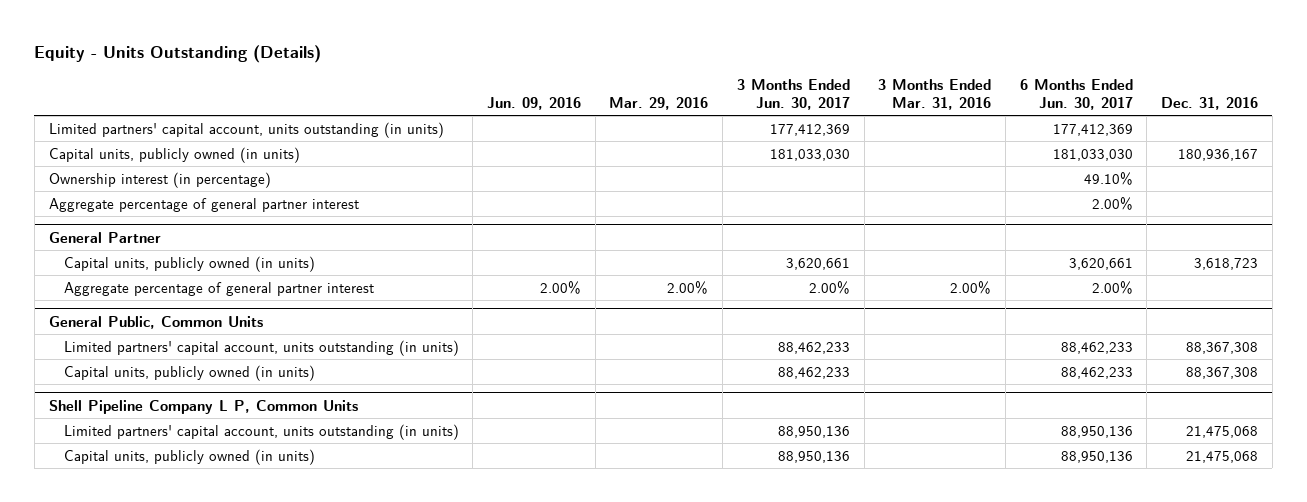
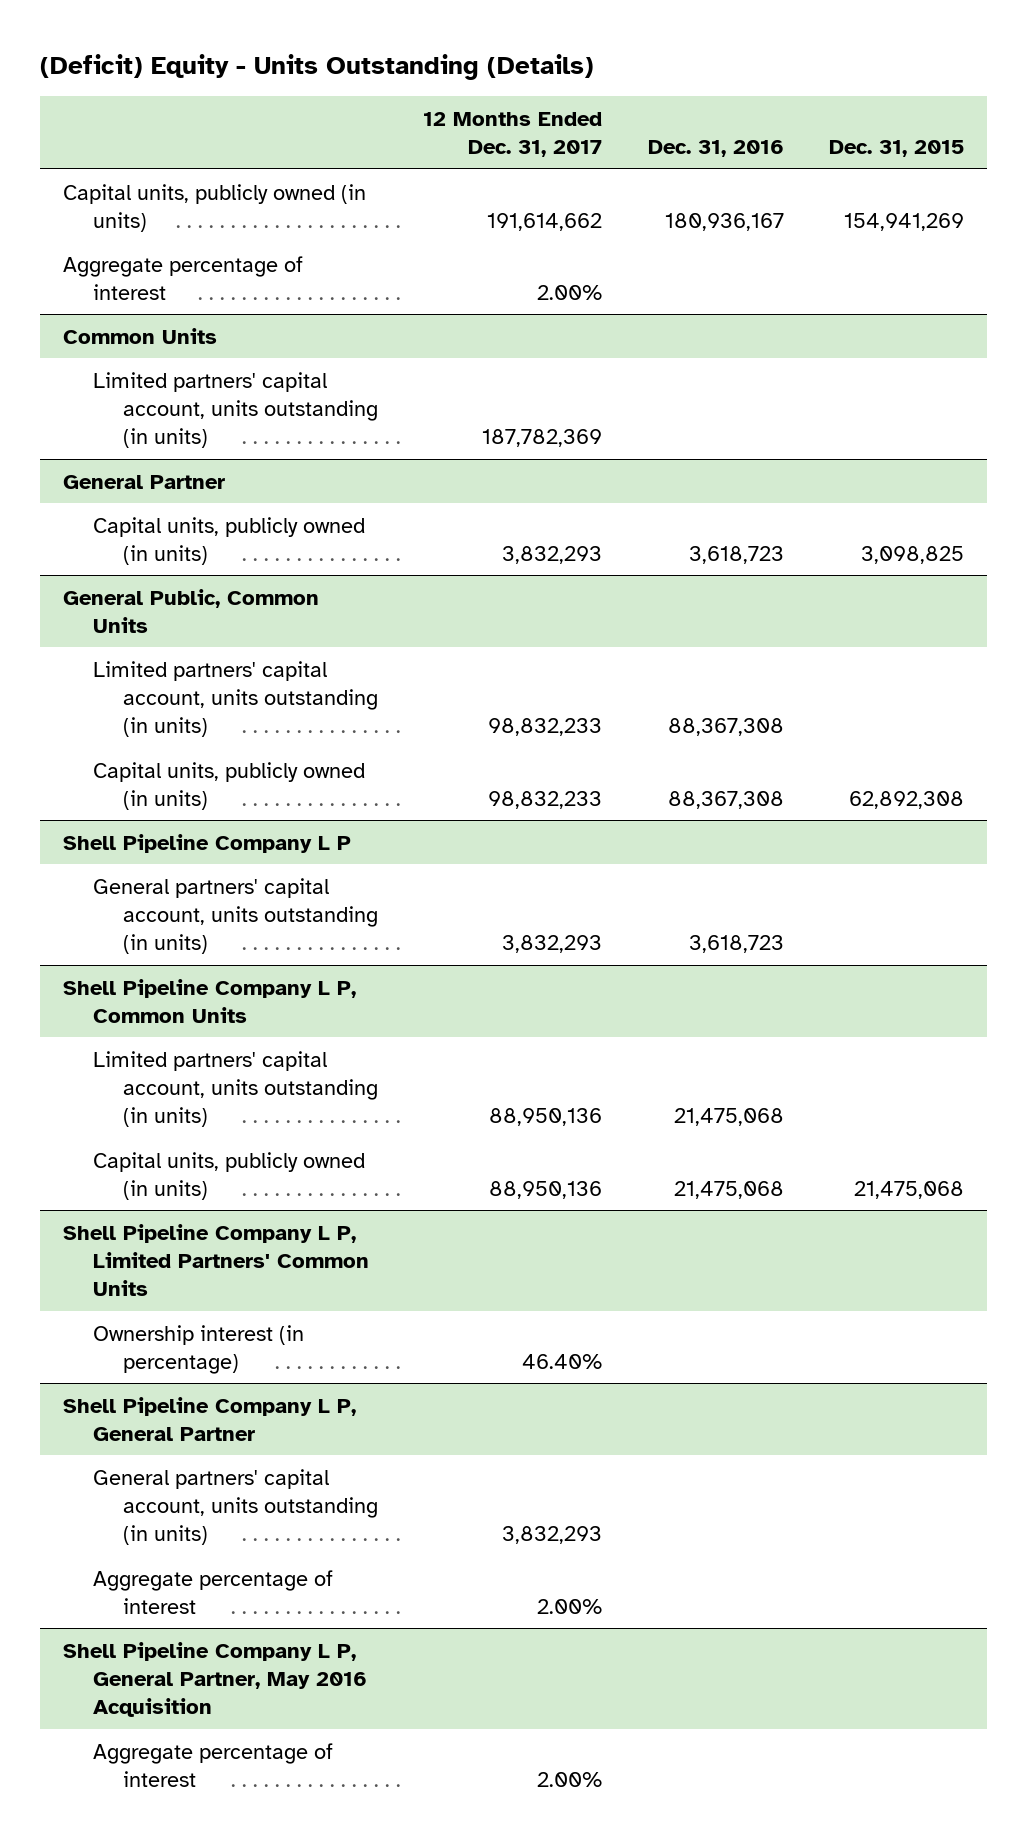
[34,44,322,63] Equity - Units Outstanding (Details) -> [40,54,595,81] (Deficit) Equity - Units Outstanding (Details)
[487,97,582,111] Jun. 09, 2016 -> none
[609,97,709,111] Mar. 29, 2016 -> none
[736,79,850,111] 3 Months Ended Jun. 30, 2017 -> none
[878,79,992,111] 3 Months Ended Mar. 31, 2016 -> none
[1019,79,1133,111] 6 Months Ended Jun. 30, 2017 -> none
none -> [423,111,603,158] 12 Months Ended Dec. 31, 2017
none -> [829,140,965,158] Dec. 31, 2015
[48,121,444,138] Limited partners' capital account, units outstanding (in units) -> none
[48,171,271,188] Ownership interest (in percentage) -> none
[48,197,359,212] Aggregate percentage of general partner interest -> [62,255,303,300] Aggregate percentage of interest
none -> [62,327,217,344] Common Units
none -> [92,371,378,449] Limited partners' capital account, units outstanding (in units)
[63,281,374,296] Aggregate percentage of general partner interest -> none
none -> [62,833,351,853] Shell Pipeline Company L P
none -> [92,877,378,955] General partners' capital account, units outstanding (in units)
none -> [62,1223,369,1297] Shell Pipeline Company L P, Limited Partners' Common Units
none -> [92,1324,304,1374] Ownership interest (in percentage)
none -> [62,1396,356,1441] Shell Pipeline Company L P, General Partner
none -> [92,1468,378,1546] General partners' capital account, units outstanding (in units)
none -> [92,1569,333,1614] Aggregate percentage of interest
none -> [62,1641,367,1718] Shell Pipeline Company L P, General Partner, May 2016 Acquisition
none -> [92,1742,333,1787] Aggregate percentage of interest

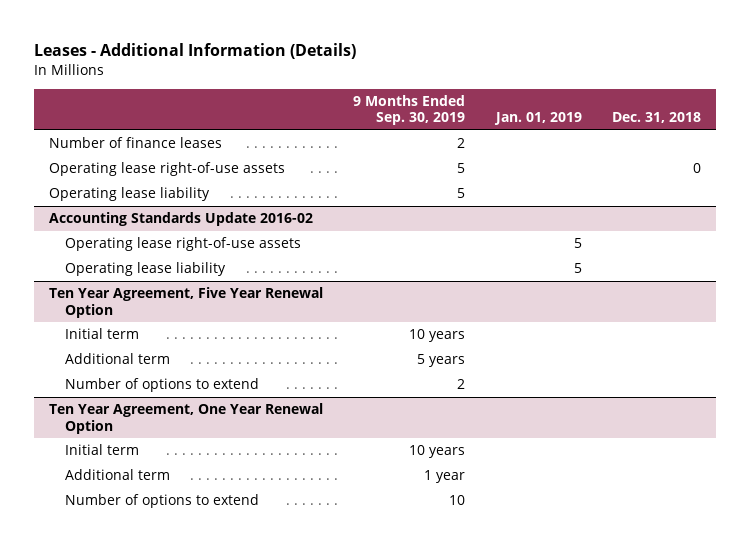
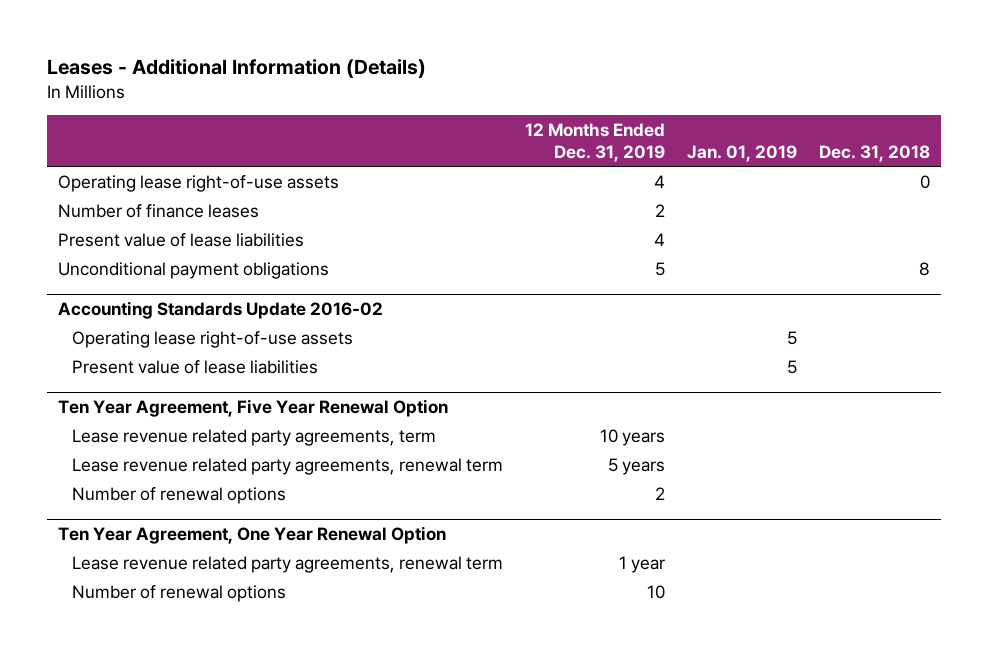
[353,95,466,126] 9 Months Ended Sep. 30, 2019 -> none
none -> [524,122,665,162] 12 Months Ended Dec. 31, 2019
[49,137,223,149] Number of finance leases -> [58,203,260,218] Number of finance leases
[49,187,211,202] Operating lease liability -> [58,232,305,247] Present value of lease liabilities
none -> [58,261,330,279] Unconditional payment obligations
[65,262,227,277] Operating lease liability -> [71,359,318,374] Present value of lease liabilities
[65,328,140,340] Initial term -> [71,428,436,446] Lease revenue related party agreements, term
[65,353,171,365] Additional term -> [71,457,503,475] Lease revenue related party agreements, renewal term
[65,378,260,393] Number of options to extend -> [71,486,286,504] Number of renewal options
[65,444,140,456] Initial term -> none
[65,469,171,481] Additional term -> [71,555,503,573] Lease revenue related party agreements, renewal term
[65,494,260,509] Number of options to extend -> [71,584,286,602] Number of renewal options

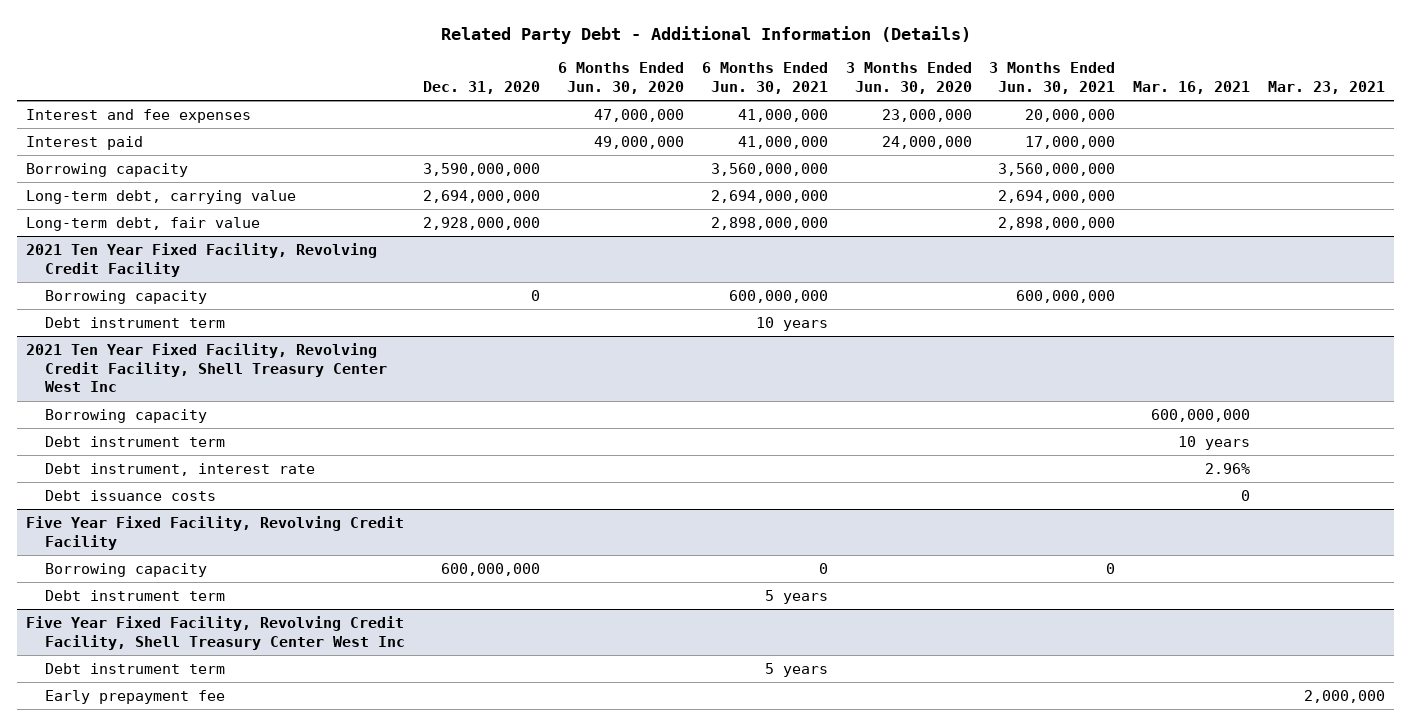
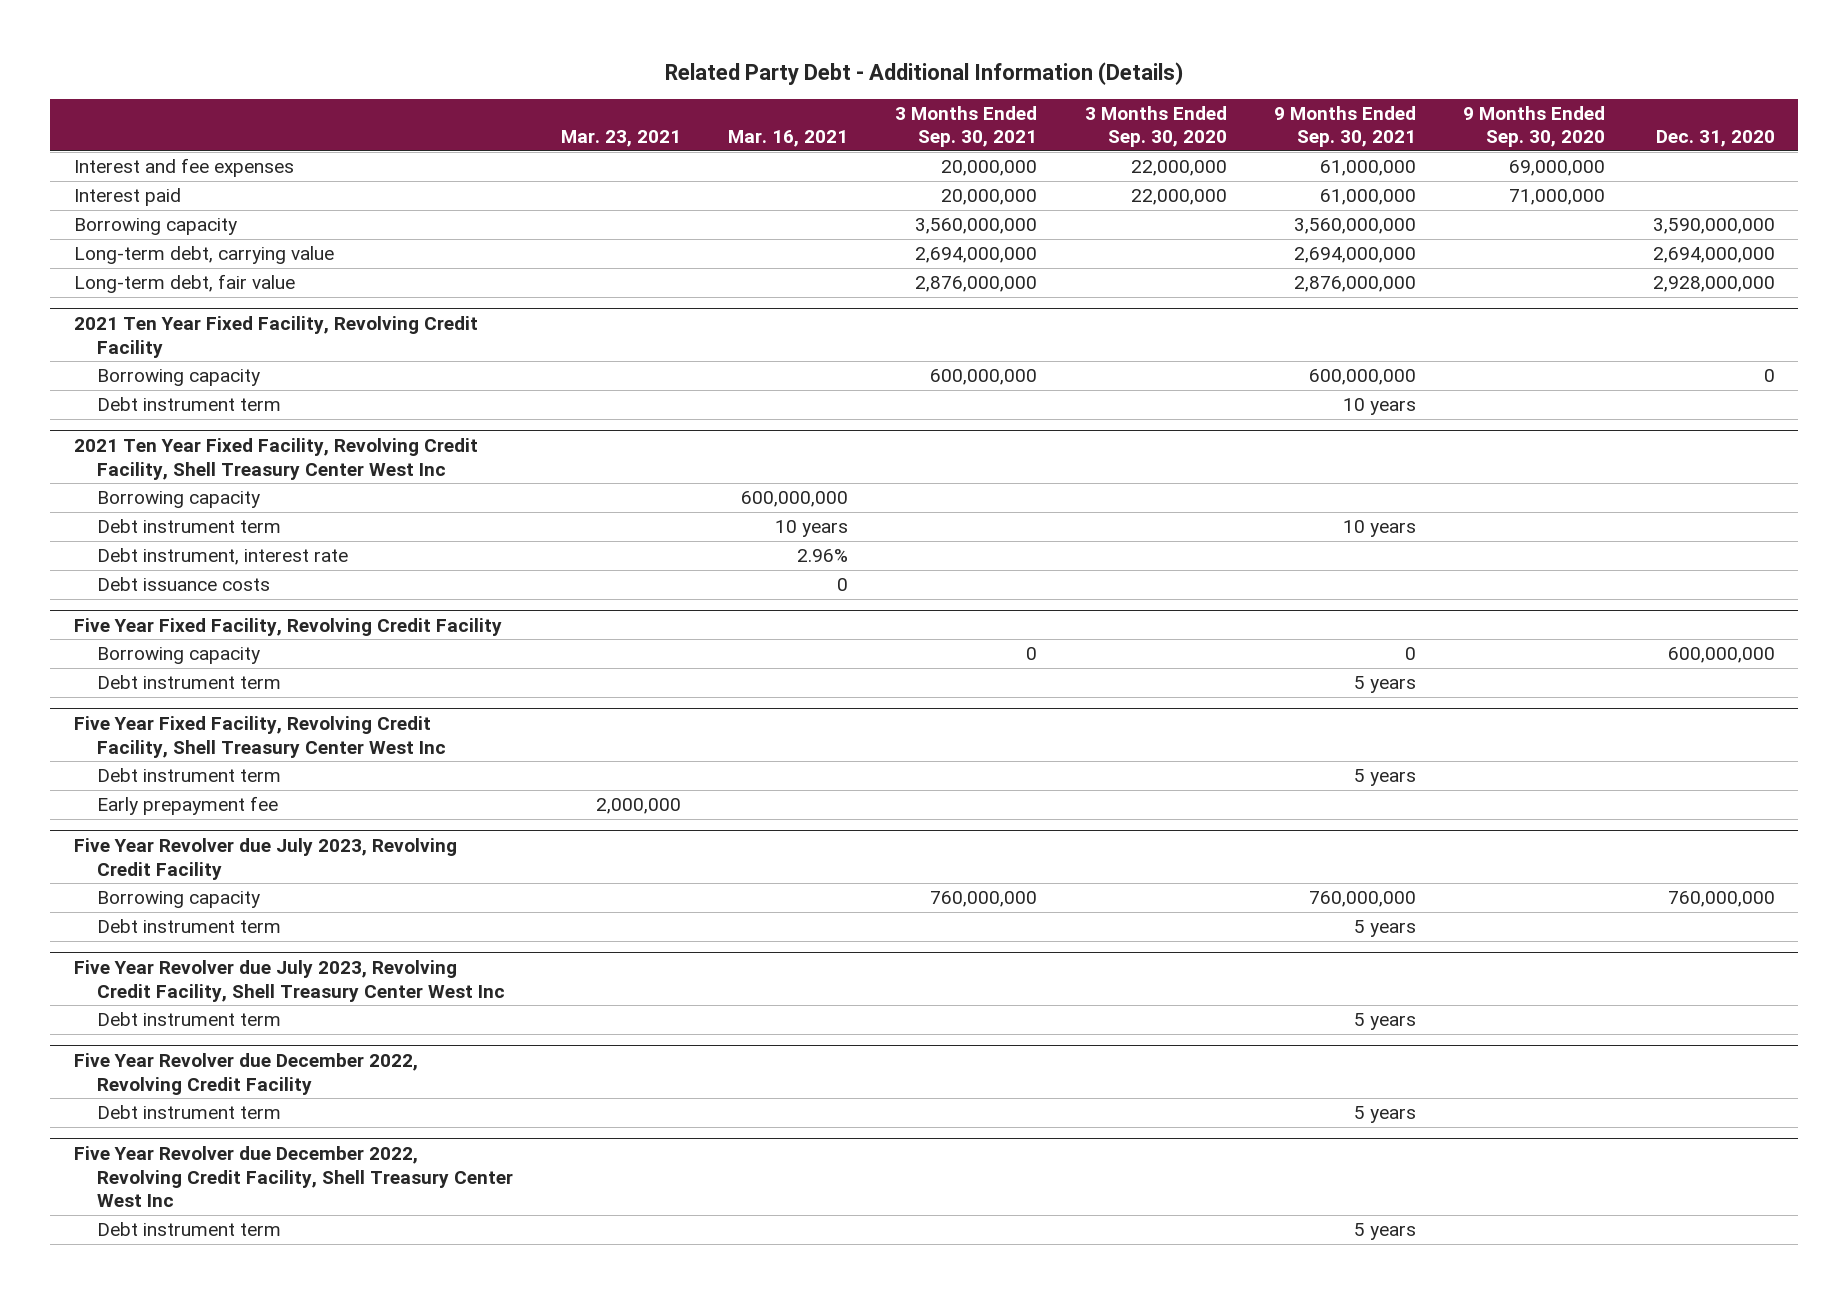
[557,62,684,95] 6 Months Ended Jun. 30, 2020 -> none
[701,62,828,95] 6 Months Ended Jun. 30, 2021 -> none
[845,62,972,95] 3 Months Ended Jun. 30, 2020 -> none
[989,62,1116,95] 3 Months Ended Jun. 30, 2021 -> none
none -> [895,105,1038,148] 3 Months Ended Sep. 30, 2021
none -> [1084,105,1227,148] 3 Months Ended Sep. 30, 2020
none -> [1274,105,1417,148] 9 Months Ended Sep. 30, 2021
none -> [1463,105,1606,148] 9 Months Ended Sep. 30, 2020
none -> [73,837,457,880] Five Year Revolver due July 2023, Revolving Credit Facility
none -> [97,891,261,909] Borrowing capacity
none -> [97,919,282,934] Debt instrument term
none -> [73,959,506,1002] Five Year Revolver due July 2023, Revolving Credit Facility, Shell Treasury Center West Inc
none -> [97,1012,282,1027] Debt instrument term
none -> [73,1052,418,1095] Five Year Revolver due December 2022, Revolving Credit Facility
none -> [97,1105,282,1120] Debt instrument term
none -> [73,1145,514,1208] Five Year Revolver due December 2022, Revolving Credit Facility, Shell Treasury Center West Inc
none -> [97,1222,282,1237] Debt instrument term

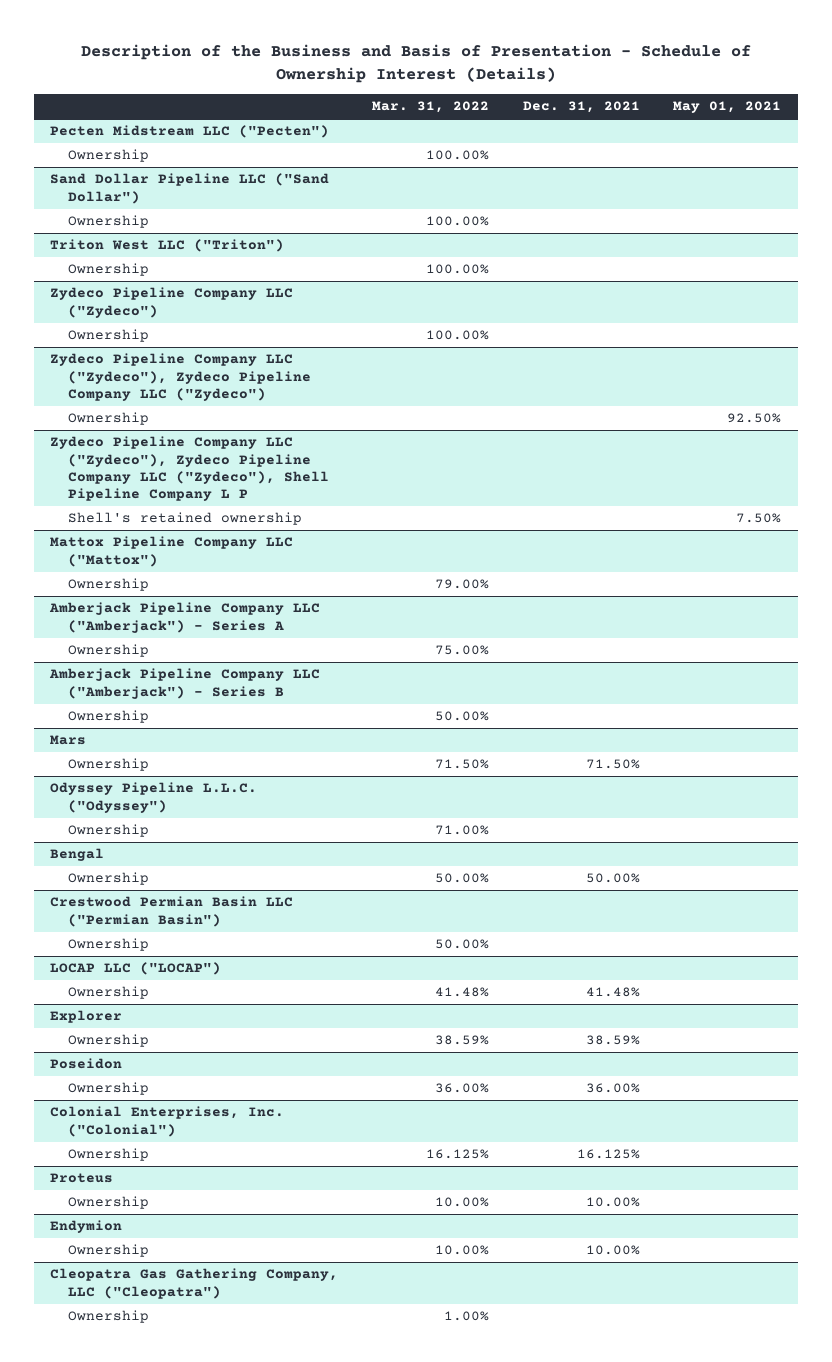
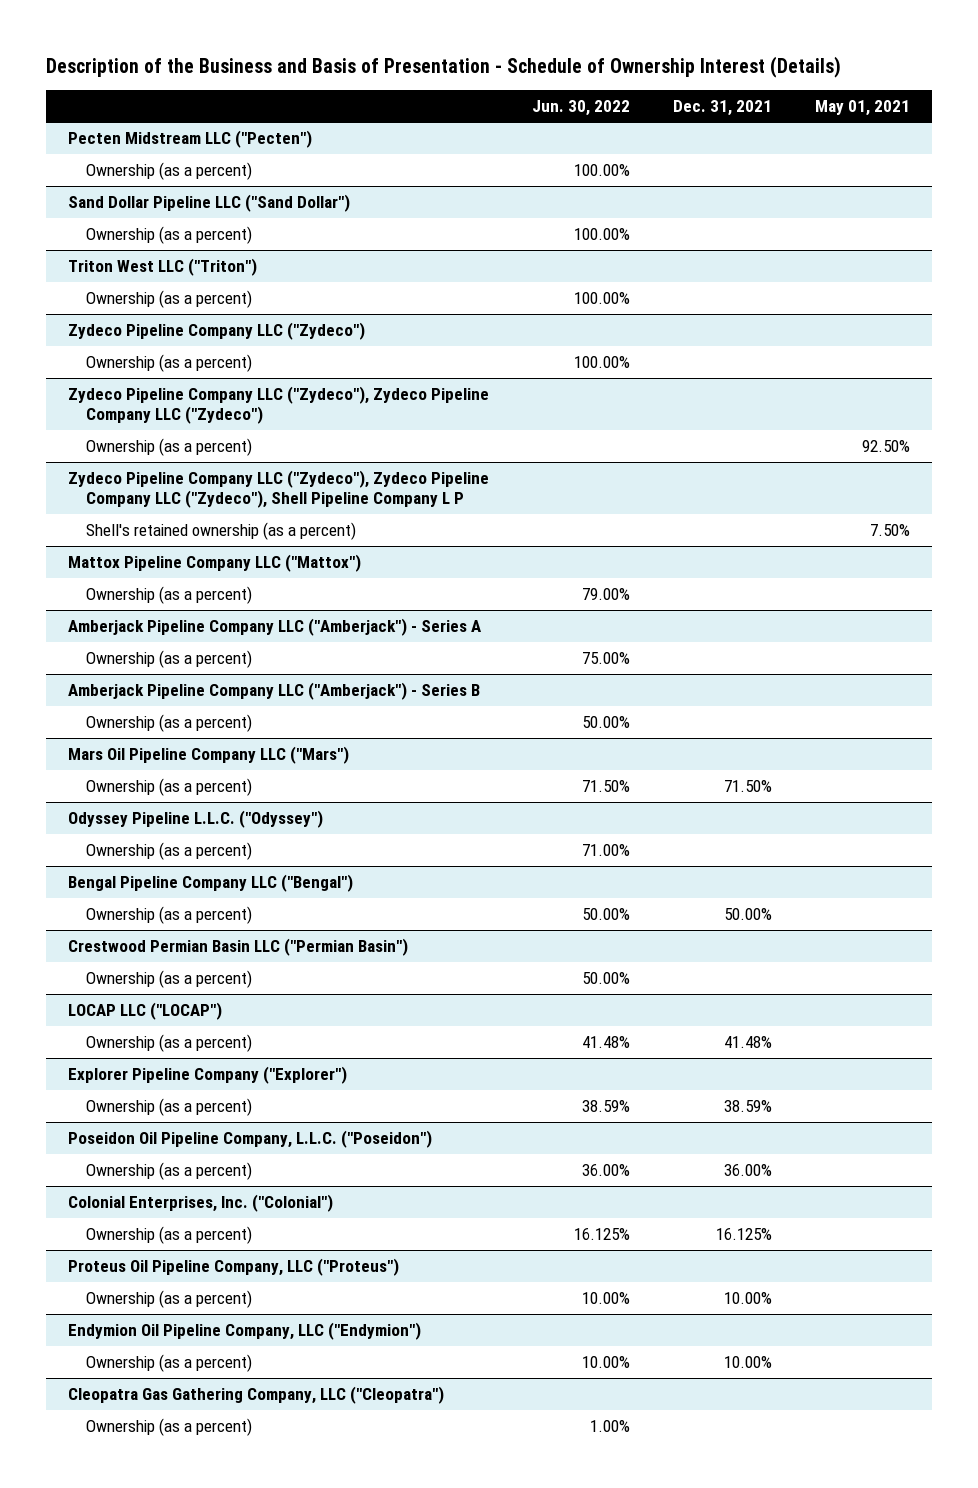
[371,101,489,114] Mar. 31, 2022 -> none
none -> [531,99,630,116] Jun. 30, 2022
[68,149,150,163] Ownership -> [86,161,253,180] Ownership (as a percent)
[68,215,150,229] Ownership -> [86,225,253,244] Ownership (as a percent)
[68,263,150,277] Ownership -> [86,289,253,308] Ownership (as a percent)
[68,329,150,343] Ownership -> [86,353,253,372] Ownership (as a percent)
[68,412,150,426] Ownership -> [86,437,253,456] Ownership (as a percent)
[68,512,303,526] Shell's retained ownership -> [86,521,357,540] Shell's retained ownership (as a percent)
[68,578,150,592] Ownership -> [86,585,253,604] Ownership (as a percent)
[68,644,150,658] Ownership -> [86,649,253,668] Ownership (as a percent)
[68,710,150,724] Ownership -> [86,713,253,732] Ownership (as a percent)
[50,735,87,746] Mars -> [67,745,349,764] Mars Oil Pipeline Company LLC ("Mars")
[68,758,150,772] Ownership -> [86,777,253,796] Ownership (as a percent)
[68,824,150,838] Ownership -> [86,841,253,860] Ownership (as a percent)
[50,848,105,862] Bengal -> [67,873,353,892] Bengal Pipeline Company LLC ("Bengal")
[68,872,150,886] Ownership -> [86,905,253,924] Ownership (as a percent)
[68,938,150,952] Ownership -> [86,969,253,988] Ownership (as a percent)
[68,986,150,1000] Ownership -> [86,1033,253,1052] Ownership (as a percent)
[50,1010,123,1024] Explorer -> [67,1065,347,1084] Explorer Pipeline Company ("Explorer")
[68,1034,150,1048] Ownership -> [86,1097,253,1116] Ownership (as a percent)
[50,1058,123,1070] Poseidon -> [67,1129,432,1148] Poseidon Oil Pipeline Company, L.L.C. ("Poseidon")
[68,1082,150,1096] Ownership -> [86,1161,253,1180] Ownership (as a percent)
[68,1148,150,1162] Ownership -> [86,1225,253,1244] Ownership (as a percent)
[50,1173,114,1184] Proteus -> [67,1257,399,1276] Proteus Oil Pipeline Company, LLC ("Proteus")
[68,1196,150,1210] Ownership -> [86,1289,253,1308] Ownership (as a percent)
[50,1220,123,1234] Endymion -> [67,1321,421,1340] Endymion Oil Pipeline Company, LLC ("Endymion")
[68,1244,150,1258] Ownership -> [86,1353,253,1372] Ownership (as a percent)
[68,1310,150,1324] Ownership -> [86,1417,253,1436] Ownership (as a percent)

